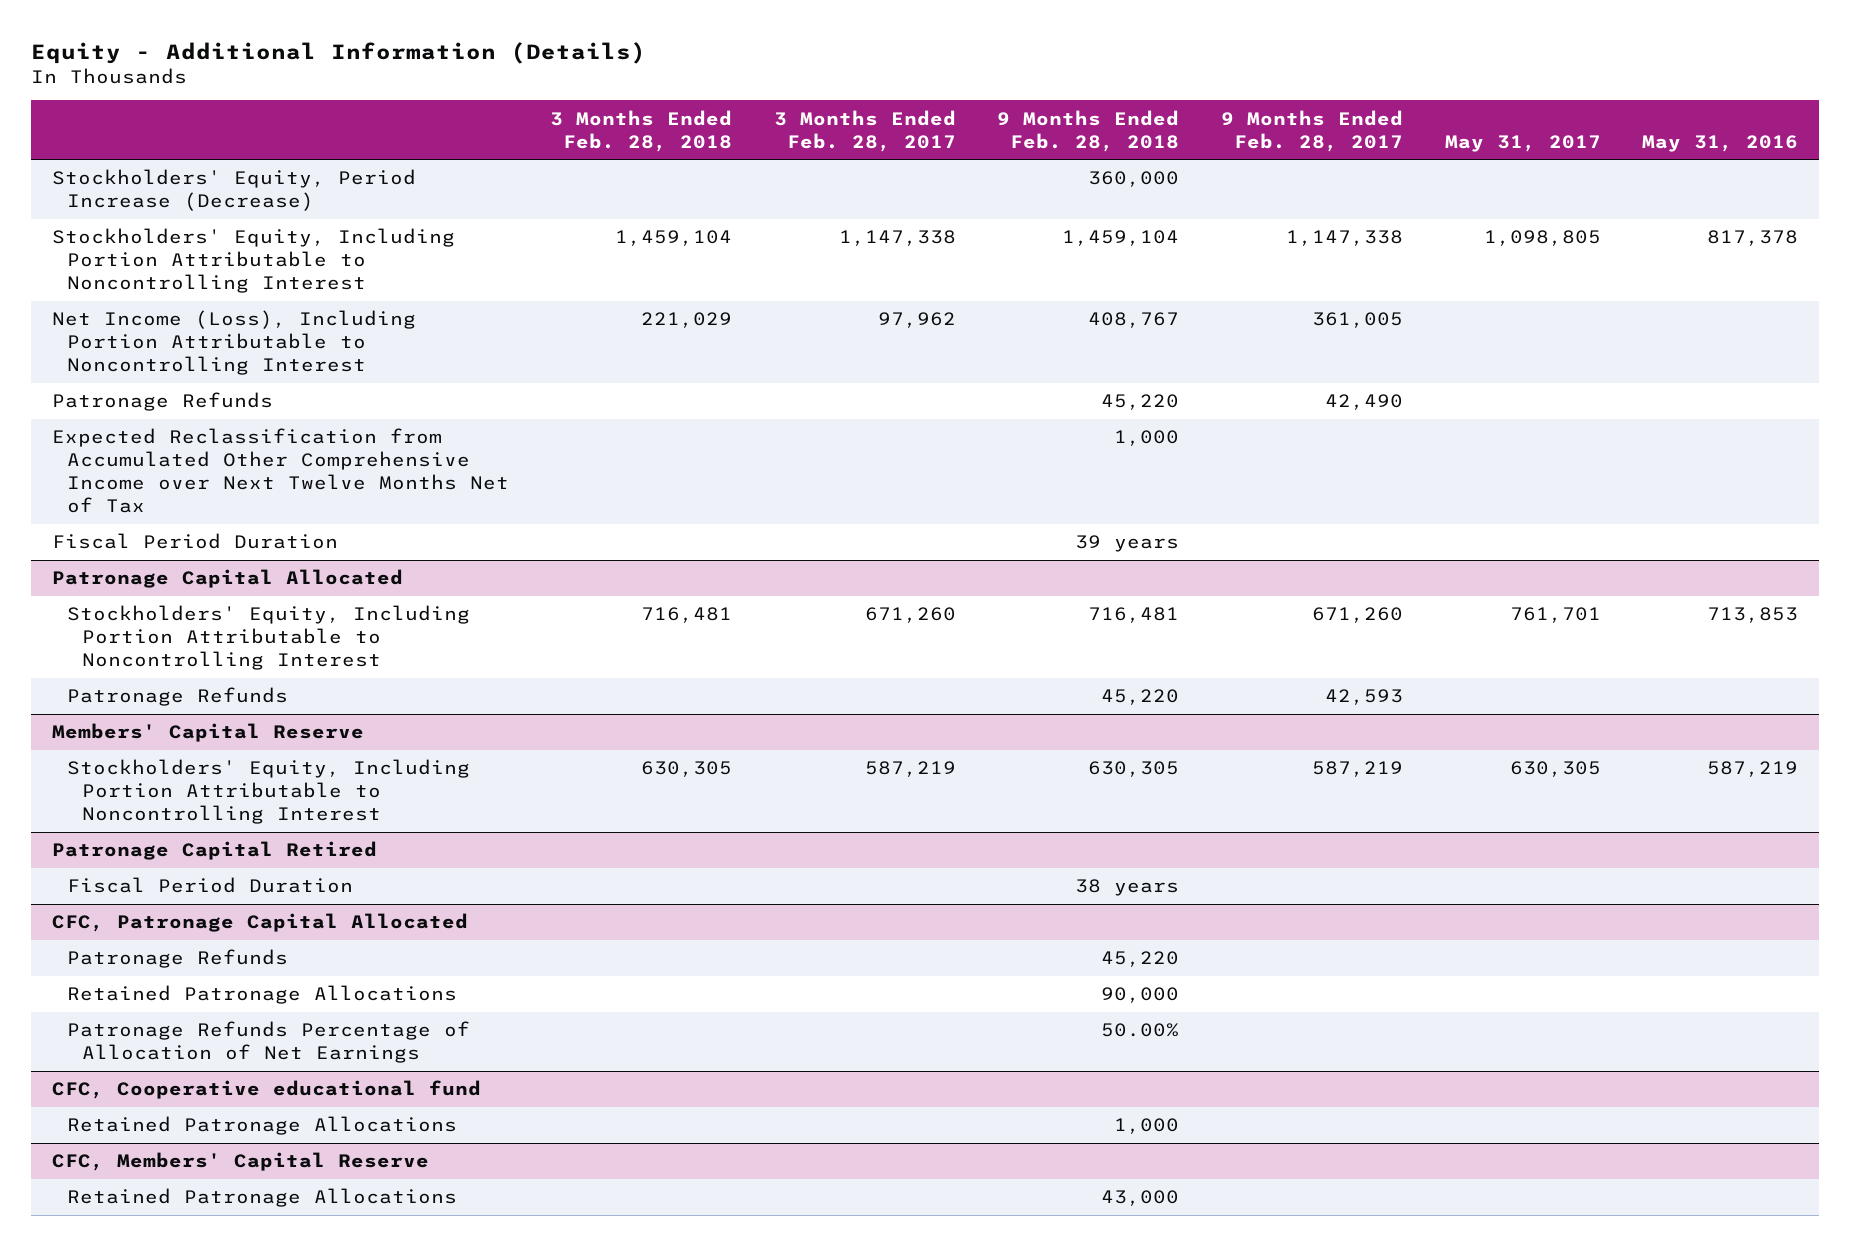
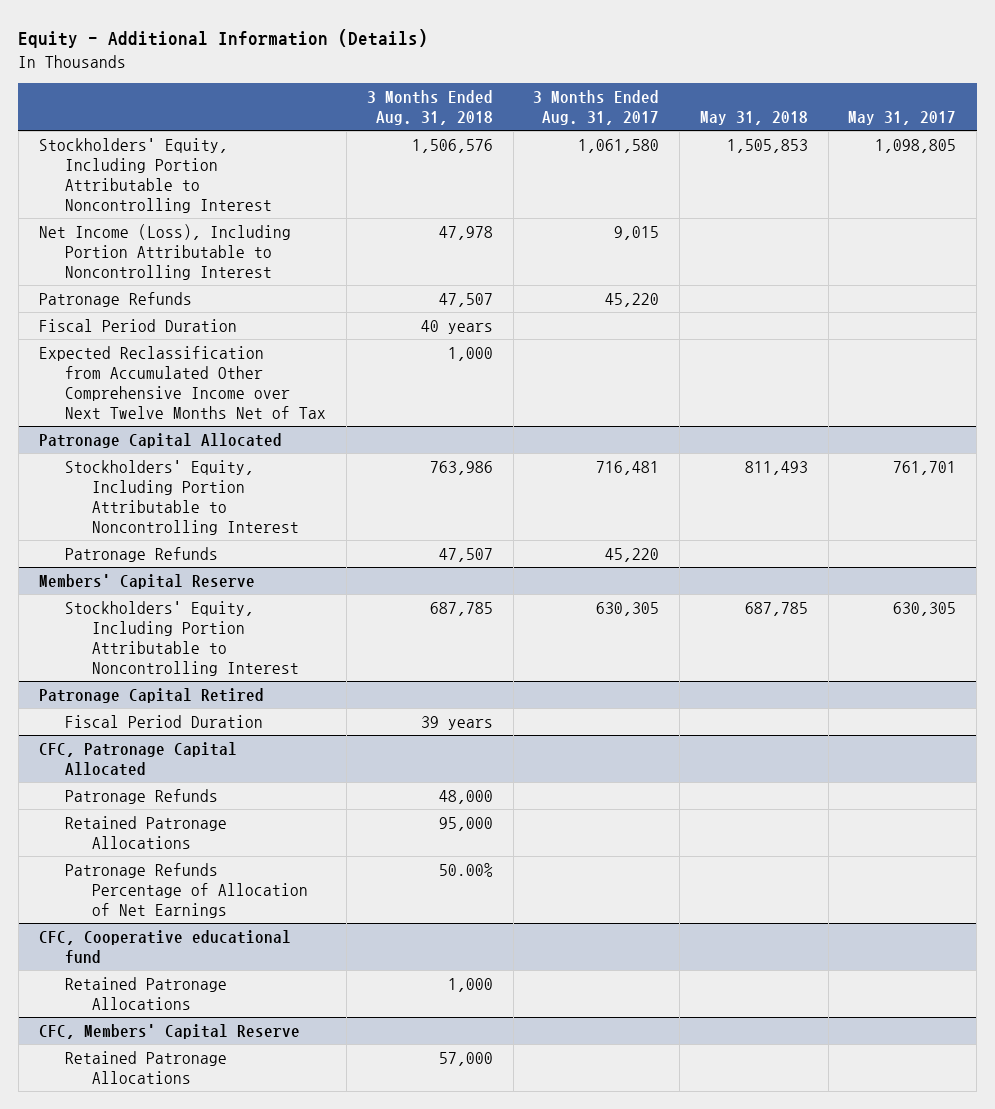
[550,109,733,152] 3 Months Ended Feb. 28, 2018 -> none
[773,109,956,152] 3 Months Ended Feb. 28, 2017 -> none
[997,109,1180,152] 9 Months Ended Feb. 28, 2018 -> none
[1220,109,1403,152] 9 Months Ended Feb. 28, 2017 -> none
[1642,134,1799,152] May 31, 2016 -> none
none -> [366,90,493,126] 3 Months Ended Aug. 31, 2018
none -> [533,90,660,126] 3 Months Ended Aug. 31, 2017
none -> [699,111,808,126] May 31, 2018
[51,169,416,212] Stockholders' Equity, Period Increase (Decrease) -> none
[51,428,509,514] Expected Reclassification from Accumulated Other Comprehensive Income over Next Twelve Months Net of Tax -> [38,345,327,419] Expected Reclassification from Accumulated Other Comprehensive Income over Next Twelve Months Net of Tax

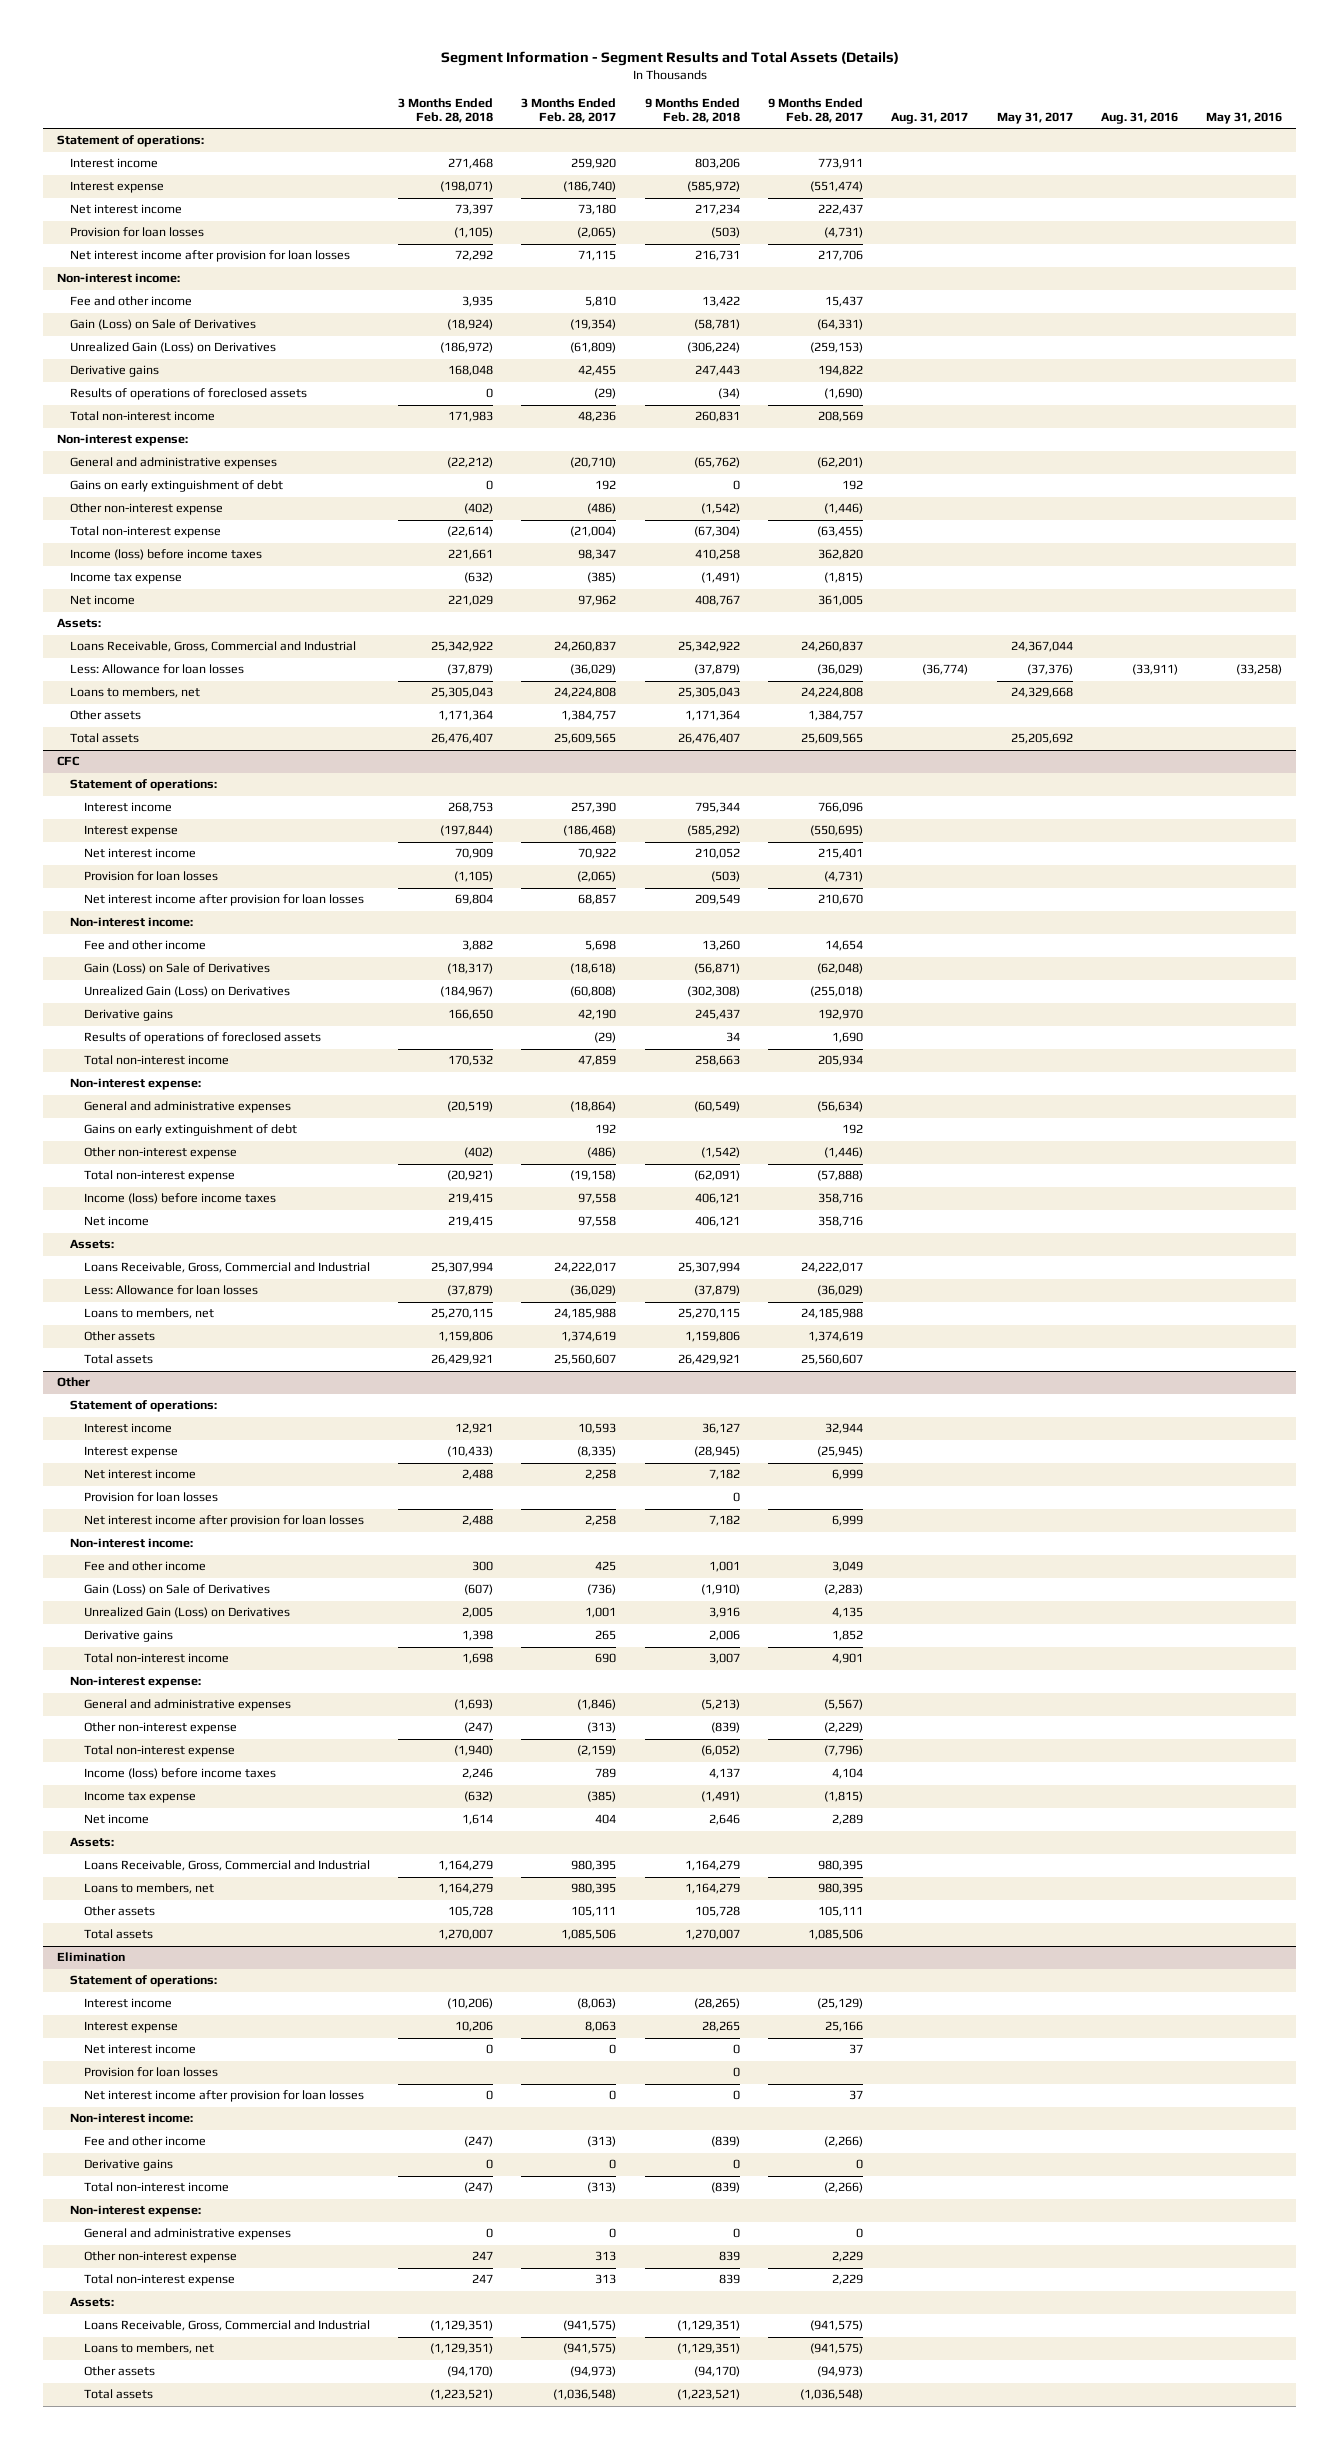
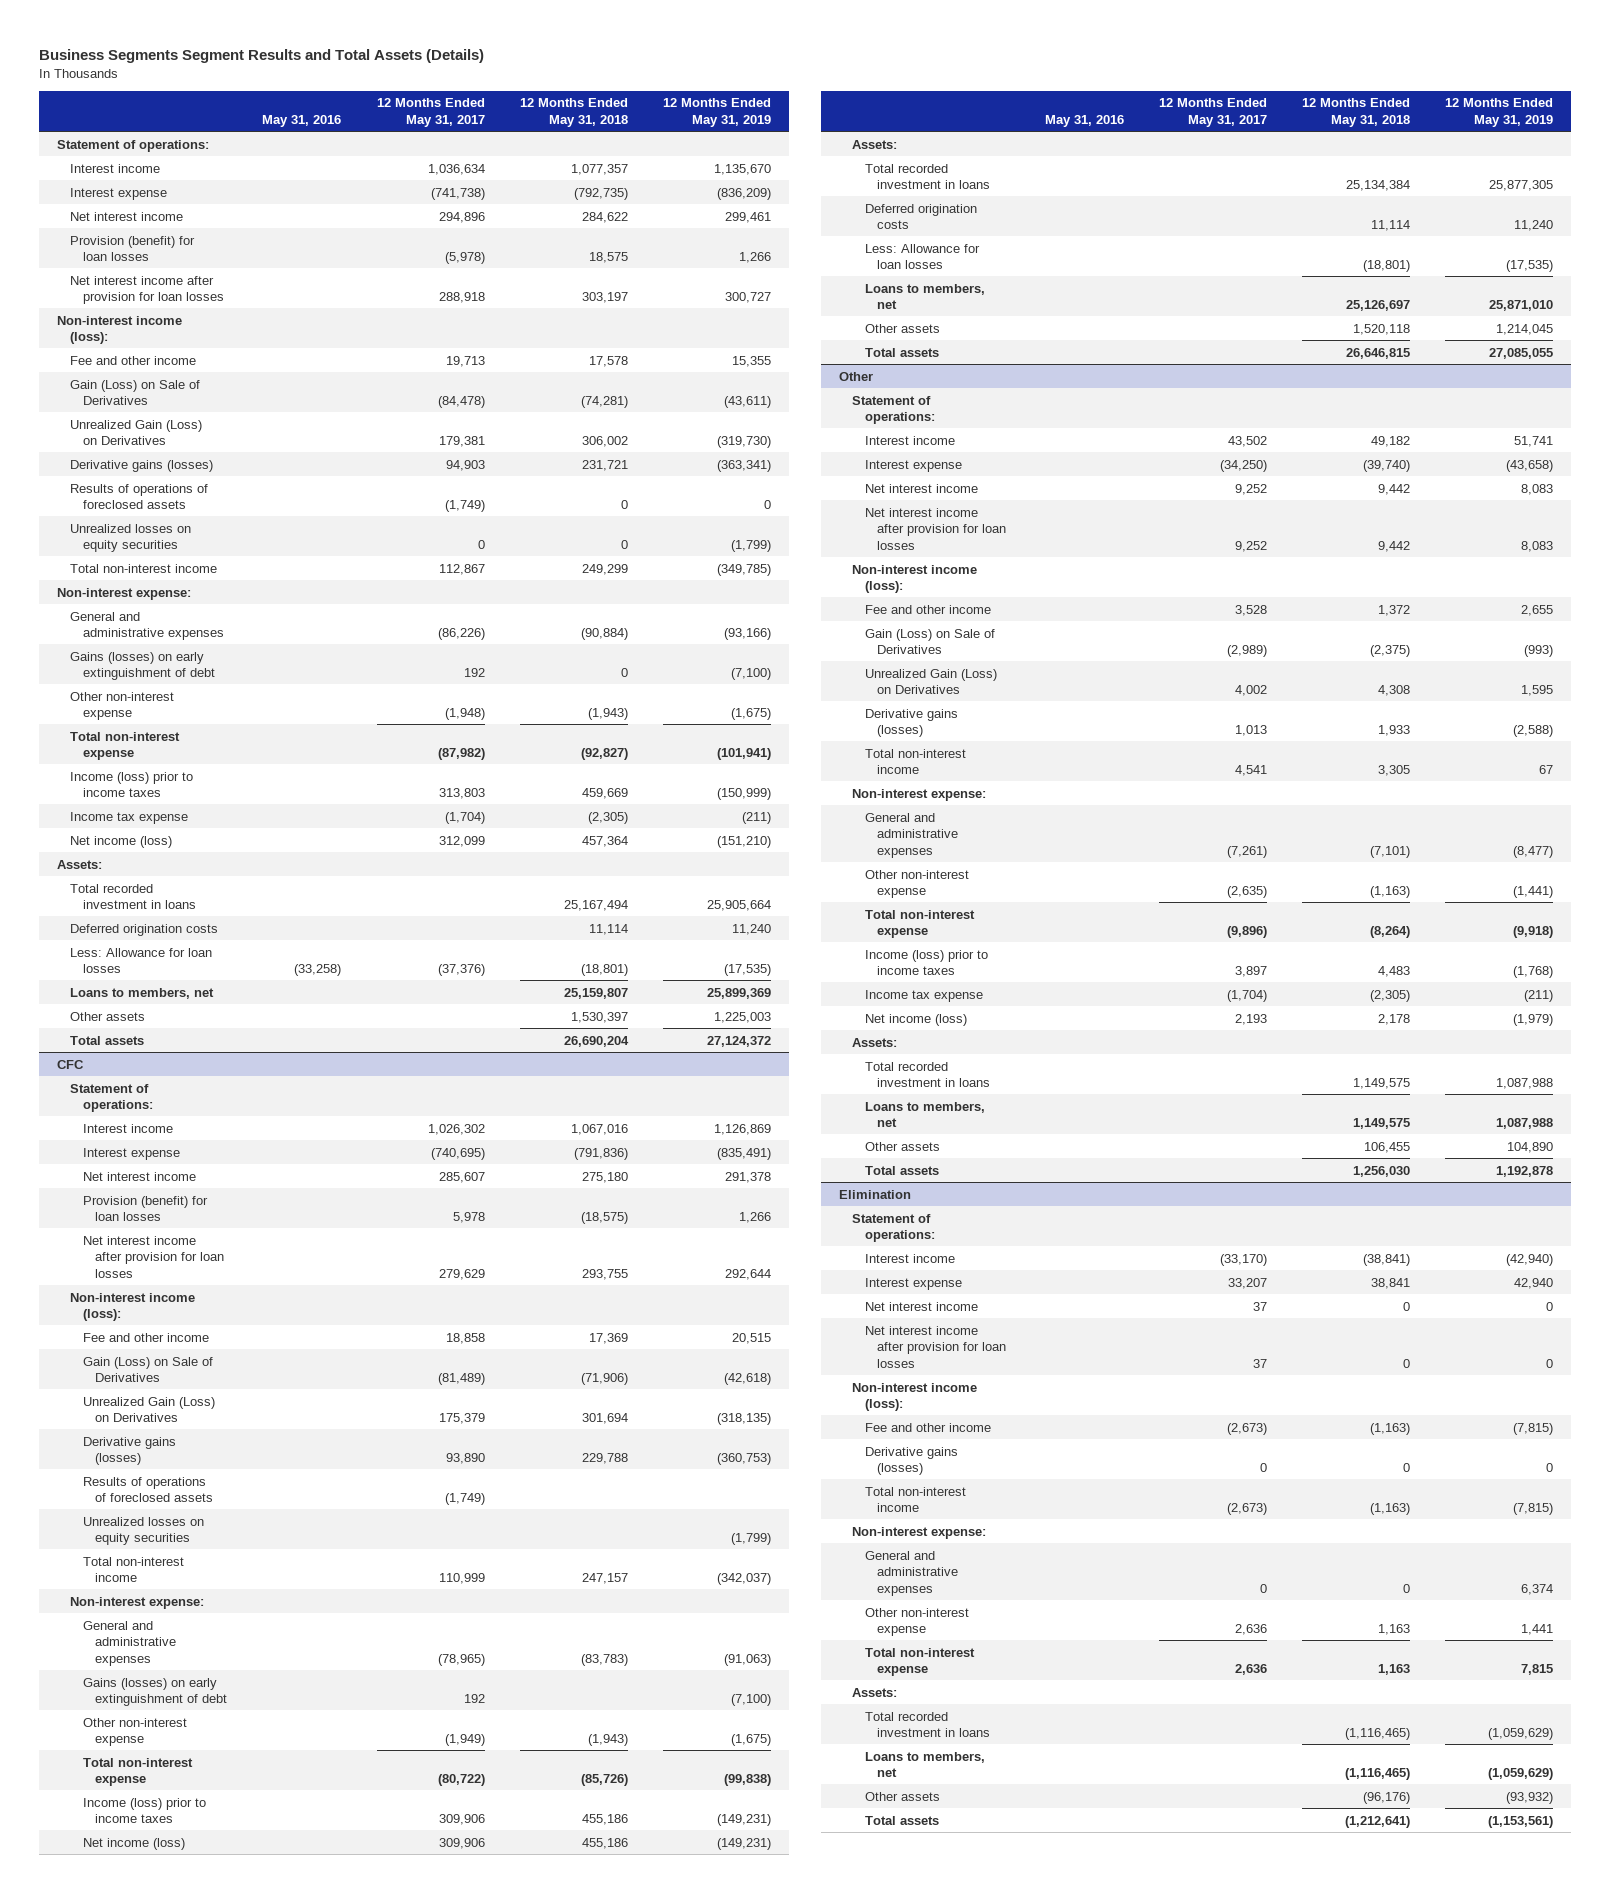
[440,51,899,67] Segment Information - Segment Results and Total Assets (Details) -> [39,48,485,63] Business Segments Segment Results and Total Assets (Details)
[397,97,493,124] 3 Months Ended Feb. 28, 2018 -> none
[521,97,617,124] 3 Months Ended Feb. 28, 2017 -> none
[644,97,740,124] 9 Months Ended Feb. 28, 2018 -> none
[767,97,863,124] 9 Months Ended Feb. 28, 2017 -> none
[891,112,969,125] Aug. 31, 2017 -> none
[996,112,1073,125] May 31, 2017 -> none
[1100,112,1178,125] Aug. 31, 2016 -> none
none -> [376,98,485,127] 12 Months Ended May 31, 2017
none -> [519,98,628,127] 12 Months Ended May 31, 2018
none -> [662,98,771,127] 12 Months Ended May 31, 2019
[70,227,205,238] Provision for loan losses -> [69,235,195,262] Provision (benefit) for loan losses
[57,273,181,284] Non-interest income: -> [56,315,182,345] Non-interest income (loss):
[70,365,160,378] Derivative gains -> [69,459,213,472] Derivative gains (losses)
none -> [69,523,191,553] Unrealized losses on equity securities
[70,480,284,493] Gains on early extinguishment of debt -> [69,651,215,681] Gains (losses) on early extinguishment of debt
[70,549,263,561] Income (loss) before income taxes -> [69,771,193,798] Income (loss) prior to income taxes
[70,595,136,606] Net income -> [69,835,172,848] Net income (loss)
[70,641,357,653] Loans Receivable, Gross, Commercial and Industrial -> none
none -> [69,883,196,910] Total recorded investment in loans
none -> [69,923,218,936] Deferred origination costs
[83,871,218,882] Provision for loan losses -> [82,1195,208,1222] Provision (benefit) for loan losses
[70,917,194,928] Non-interest income: -> [69,1292,195,1322] Non-interest income (loss):
[83,1009,173,1022] Derivative gains -> [82,1436,176,1466] Derivative gains (losses)
none -> [82,1516,204,1546] Unrealized losses on equity securities
[83,1124,297,1137] Gains on early extinguishment of debt -> [82,1677,228,1707] Gains (losses) on early extinguishment of debt
[83,1193,276,1205] Income (loss) before income taxes -> [82,1797,206,1824] Income (loss) prior to income taxes
[83,1216,149,1227] Net income -> [82,1837,185,1850] Net income (loss)
[83,1262,370,1274] Loans Receivable, Gross, Commercial and Industrial -> none
none -> [864,163,991,190] Total recorded investment in loans
none -> [864,203,977,230] Deferred origination costs
[83,1492,218,1503] Provision for loan losses -> none
[70,1538,194,1549] Non-interest income: -> [851,564,977,594] Non-interest income (loss):
[83,1630,173,1643] Derivative gains -> [864,708,958,738] Derivative gains (losses)
[83,1768,276,1780] Income (loss) before income taxes -> [864,949,988,976] Income (loss) prior to income taxes
[83,1814,149,1825] Net income -> [864,1013,967,1026] Net income (loss)
[83,1860,370,1872] Loans Receivable, Gross, Commercial and Industrial -> none
none -> [864,1061,991,1088] Total recorded investment in loans
[83,2067,218,2078] Provision for loan losses -> none
[70,2113,194,2124] Non-interest income: -> [851,1382,977,1412] Non-interest income (loss):
[83,2159,173,2172] Derivative gains -> [864,1446,958,1476] Derivative gains (losses)
[83,2320,370,2332] Loans Receivable, Gross, Commercial and Industrial -> none
none -> [864,1711,991,1738] Total recorded investment in loans

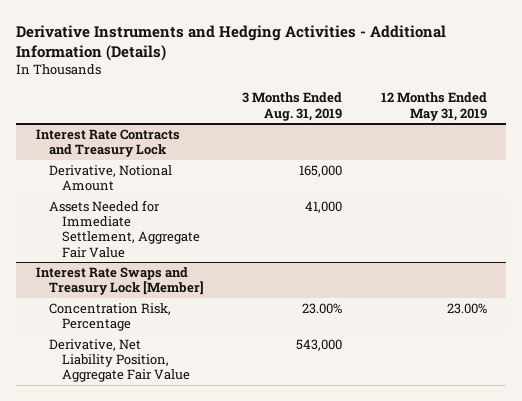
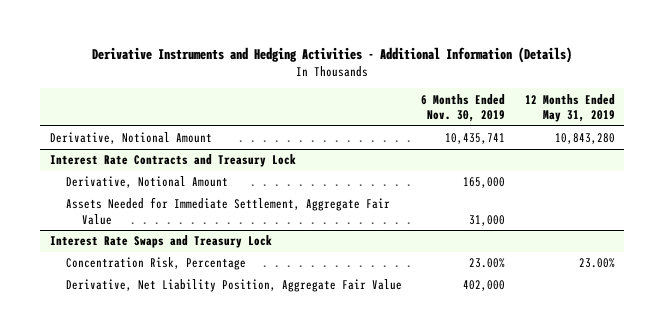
[242,92,343,121] 3 Months Ended Aug. 31, 2019 -> none
none -> [421,93,506,123] 6 Months Ended Nov. 30, 2019
none -> [49,132,212,145] Derivative, Notional Amount
[35,267,204,296] Interest Rate Swaps and Treasury Lock [Member] -> [49,235,272,249] Interest Rate Swaps and Treasury Lock

